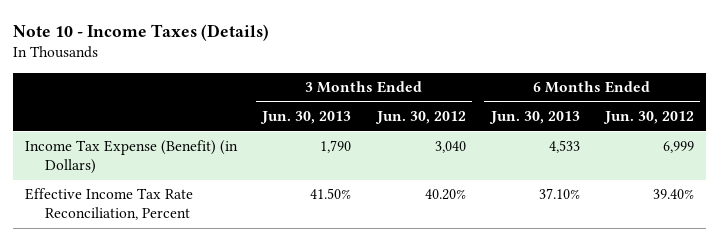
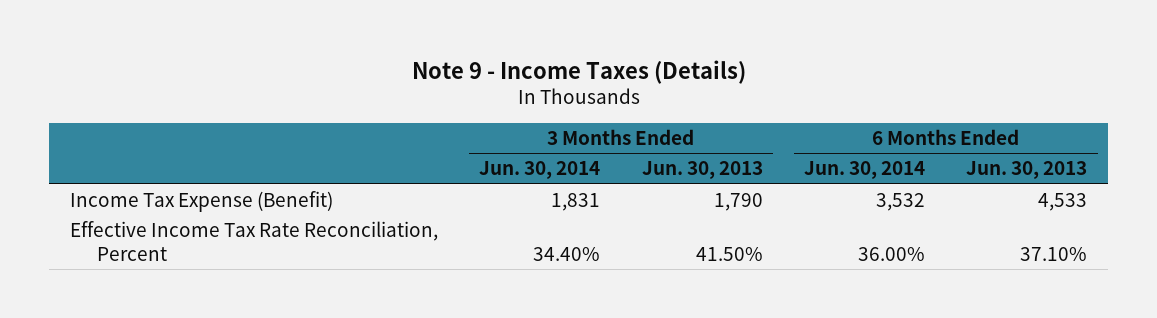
[12,23,269,41] Note 10 - Income Taxes (Details) -> [411,59,746,84] Note 9 - Income Taxes (Details)
[374,111,466,125] Jun. 30, 2012 -> none
[602,111,694,125] Jun. 30, 2012 -> none
none -> [479,161,601,180] Jun. 30, 2014
none -> [804,161,926,180] Jun. 30, 2014
[25,140,239,175] Income Tax Expense (Benefit) (in Dollars) -> [69,191,333,213] Income Tax Expense (Benefit)

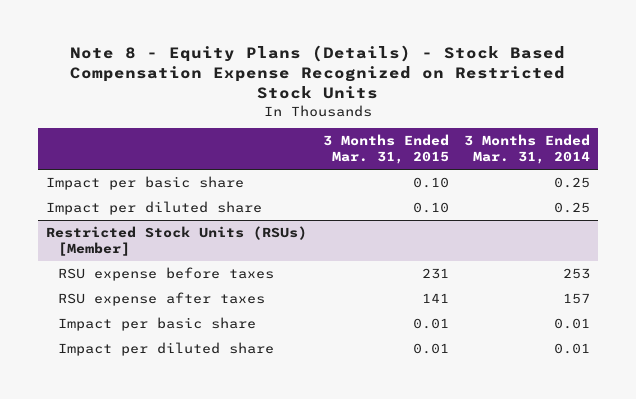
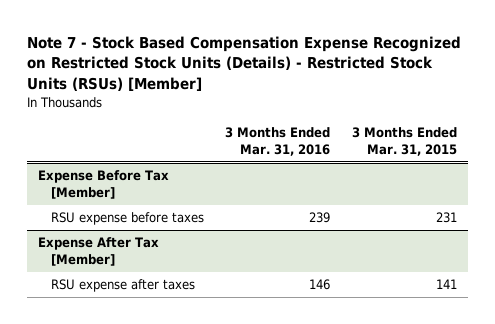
[70,45,566,100] Note 8 - Equity Plans (Details) - Stock Based Compensation Expense Recognized on Restricted Stock Units -> [27,35,462,91] Note 7 - Stock Based Compensation Expense Recognized on Restricted Stock Units (Details) - Restricted Stock Units (RSUs) [Member]
[464,134,591,165] 3 Months Ended Mar. 31, 2014 -> none
none -> [225,127,331,157] 3 Months Ended Mar. 31, 2016
[46,176,245,191] Impact per basic share -> none
[46,201,263,216] Impact per diluted share -> none
[46,226,308,256] Restricted Stock Units (RSUs) [Member] -> [37,170,169,200] Expense Before Tax [Member]
none -> [37,237,159,267] Expense After Tax [Member]
[58,317,257,332] Impact per basic share -> none
[58,342,275,357] Impact per diluted share -> none

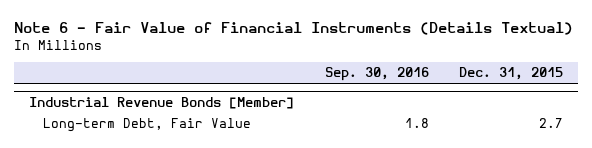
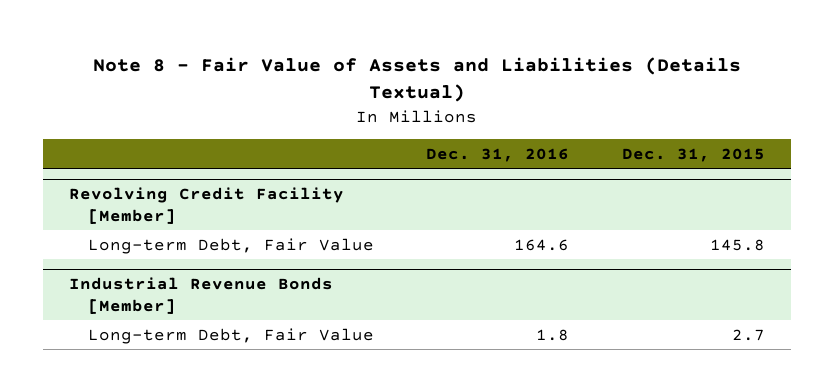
[13,22,573,36] Note 6 - Fair Value of Financial Instruments (Details Textual) -> [93,56,742,102] Note 8 - Fair Value of Assets and Liabilities (Details Textual)
[324,67,429,82] Sep. 30, 2016 -> none
none -> [426,147,570,162] Dec. 31, 2016
none -> [69,187,345,224] Revolving Credit Facility [Member]
none -> [88,237,375,254] Long-term Debt, Fair Value

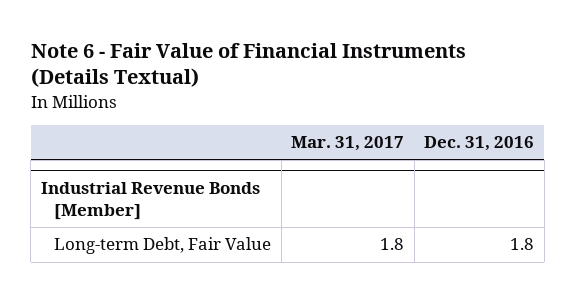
[93,56,742,102] Note 8 - Fair Value of Assets and Liabilities (Details Textual) -> [30,42,466,88] Note 6 - Fair Value of Financial Instruments (Details Textual)
[621,147,765,162] Dec. 31, 2015 -> none
none -> [291,136,405,152] Mar. 31, 2017
[69,187,345,224] Revolving Credit Facility [Member] -> none
[88,237,375,254] Long-term Debt, Fair Value -> none

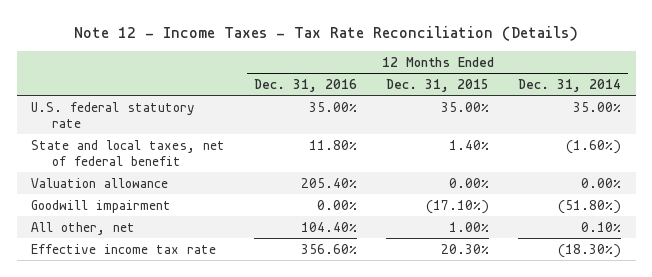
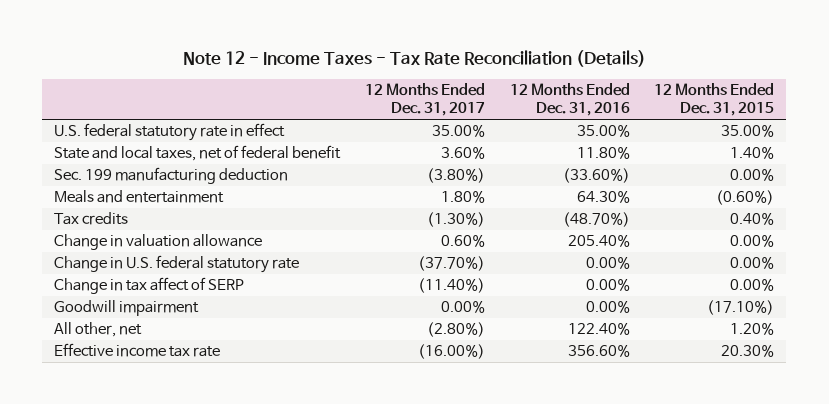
[518,78,622,92] Dec. 31, 2014 -> none
none -> [364,83,485,117] 12 Months Ended Dec. 31, 2017
[31,101,196,128] U.S. federal statutory rate -> [54,123,286,142] U.S. federal statutory rate in effect
none -> [54,167,289,185] Sec. 199 manufacturing deduction
none -> [54,190,225,204] Meals and entertainment
none -> [54,212,129,226] Tax credits
[31,177,169,188] Valuation allowance -> [54,234,263,251] Change in valuation allowance
none -> [54,255,300,274] Change in U.S. federal statutory rate
none -> [54,277,245,295] Change in tax affect of SERP
[301,221,358,232] 104.40% -> [567,322,630,336] 122.40%
[449,221,490,232] 1.00% -> [730,322,775,336] 1.20%

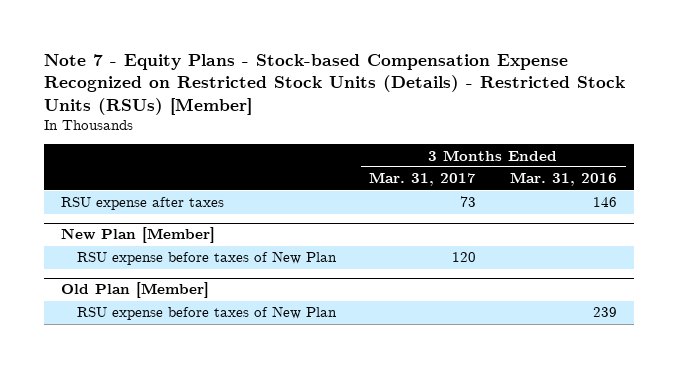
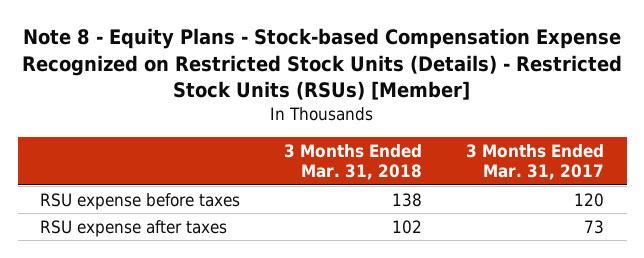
[43,53,625,115] Note 7 - Equity Plans - Stock-based Compensation Expense Recognized on Restricted Stock Units (Details) - Restricted Stock Units (RSUs) [Member] -> [22,28,623,100] Note 8 - Equity Plans - Stock-based Compensation Expense Recognized on Restricted Stock Units (Details) - Restricted Stock Units (RSUs) [Member]
[510,172,618,187] Mar. 31, 2016 -> none
none -> [284,143,423,181] 3 Months Ended Mar. 31, 2018
none -> [39,192,240,210] RSU expense before taxes
[60,227,215,244] New Plan [Member] -> none
[76,251,337,266] RSU expense before taxes of New Plan -> none
[60,282,209,299] Old Plan [Member] -> none
[76,306,337,321] RSU expense before taxes of New Plan -> none

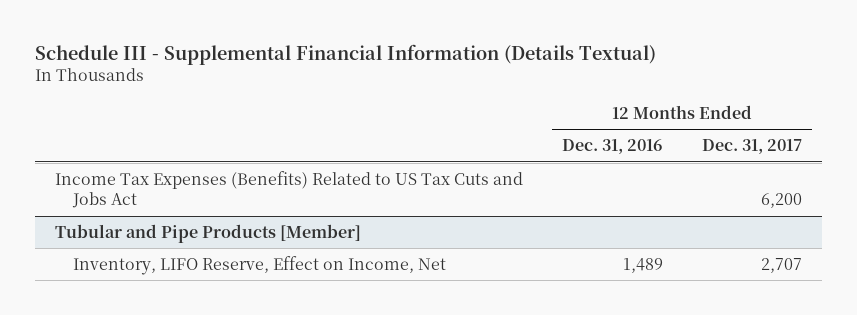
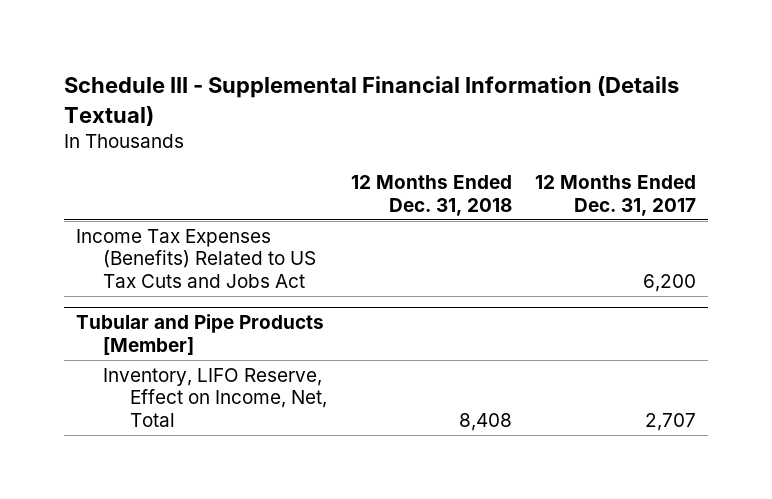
[561,139,663,155] Dec. 31, 2016 -> none
none -> [350,175,512,216] 12 Months Ended Dec. 31, 2018
[72,255,446,275] Inventory, LIFO Reserve, Effect on Income, Net -> [102,367,328,427] Inventory, LIFO Reserve, Effect on Income, Net, Total

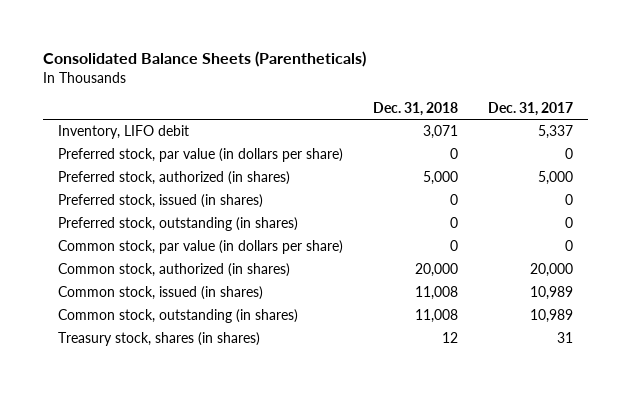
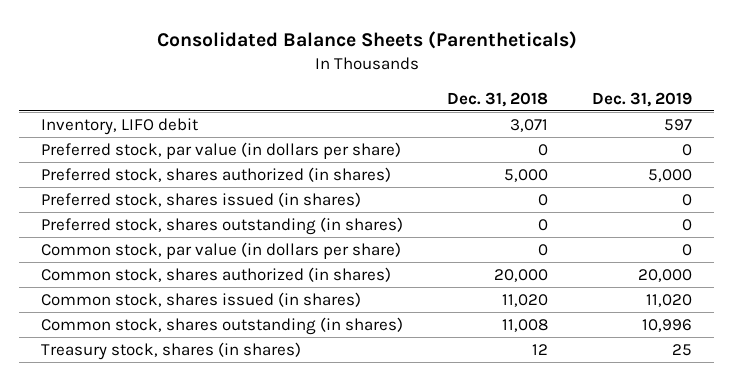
[488,101,574,116] Dec. 31, 2017 -> none
none -> [592,91,693,107] Dec. 31, 2019
[57,171,290,186] Preferred stock, authorized (in shares) -> [41,166,392,182] Preferred stock, shares authorized (in shares)
[57,194,263,209] Preferred stock, issued (in shares) -> [41,191,362,207] Preferred stock, shares issued (in shares)
[57,217,298,232] Preferred stock, outstanding (in shares) -> [41,216,404,235] Preferred stock, shares outstanding (in shares)
[57,263,290,278] Common stock, authorized (in shares) -> [41,266,392,282] Common stock, shares authorized (in shares)
[57,286,263,301] Common stock, issued (in shares) -> [41,291,362,307] Common stock, shares issued (in shares)
[414,286,458,301] 11,008 -> [502,293,549,307] 11,020
[57,309,298,324] Common stock, outstanding (in shares) -> [41,316,404,335] Common stock, shares outstanding (in shares)

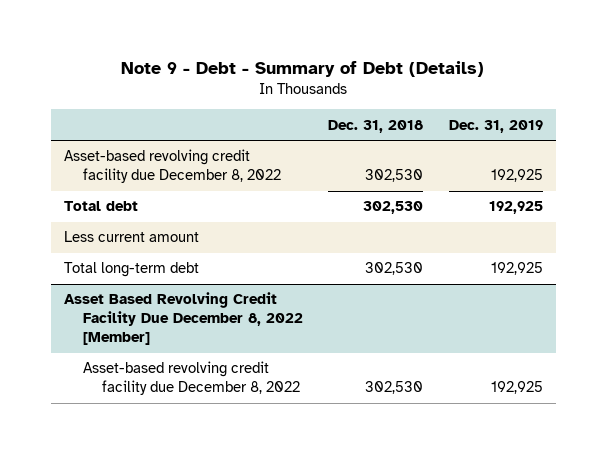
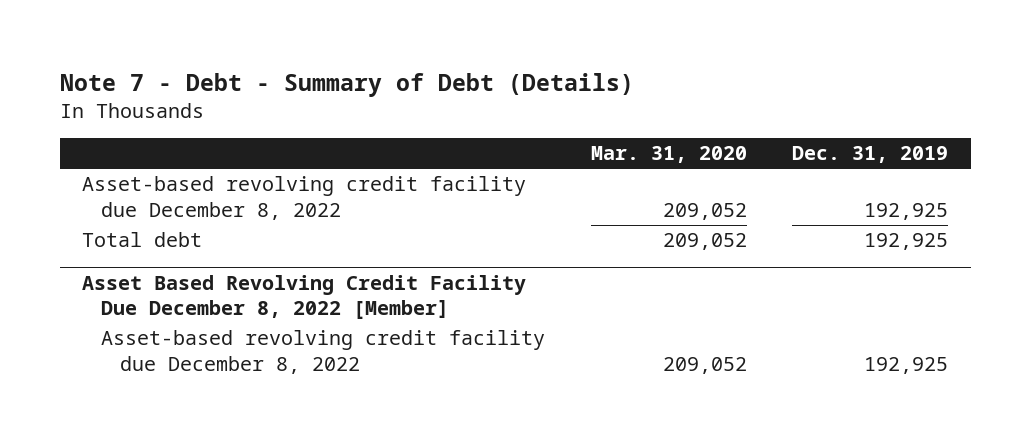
[121,61,485,78] Note 9 - Debt - Summary of Debt (Details) -> [59,72,634,97] Note 7 - Debt - Summary of Debt (Details)
[328,119,424,133] Dec. 31, 2018 -> none
none -> [590,146,747,164] Mar. 31, 2020
[63,231,199,243] Less current amount -> none
[63,262,199,278] Total long-term debt -> none

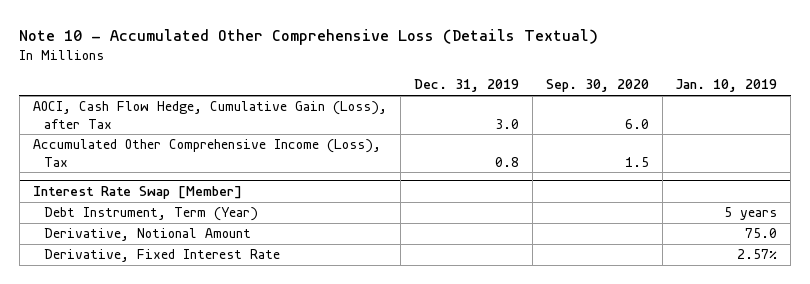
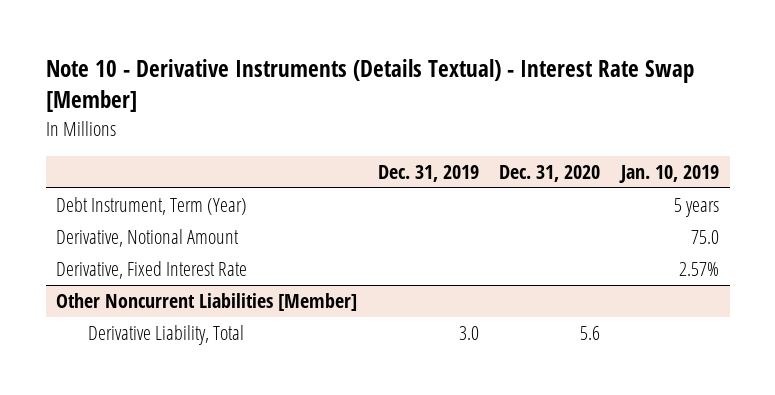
[19,29,599,46] Note 10 - Accumulated Other Comprehensive Loss (Details Textual) -> [45,59,694,113] Note 10 - Derivative Instruments (Details Textual) - Interest Rate Swap [Member]
[545,79,649,93] Sep. 30, 2020 -> none
none -> [499,164,601,182] Dec. 31, 2020
[32,101,387,129] AOCI, Cash Flow Hedge, Cumulative Gain (Loss), after Tax -> none
[32,139,381,167] Accumulated Other Comprehensive Income (Loss), Tax -> none
[32,186,242,200] Interest Rate Swap [Member] -> none
none -> [56,293,358,312] Other Noncurrent Liabilities [Member]
none -> [88,325,245,346] Derivative Liability, Total

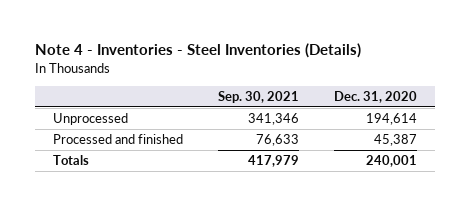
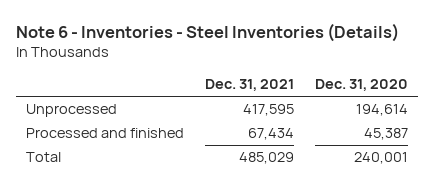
[35,43,362,59] Note 4 - Inventories - Steel Inventories (Details) -> [15,23,399,43] Note 6 - Inventories - Steel Inventories (Details)
[218,91,300,104] Sep. 30, 2021 -> none
none -> [204,79,294,92] Dec. 31, 2021
[52,155,89,166] Totals -> [26,152,62,163] Total

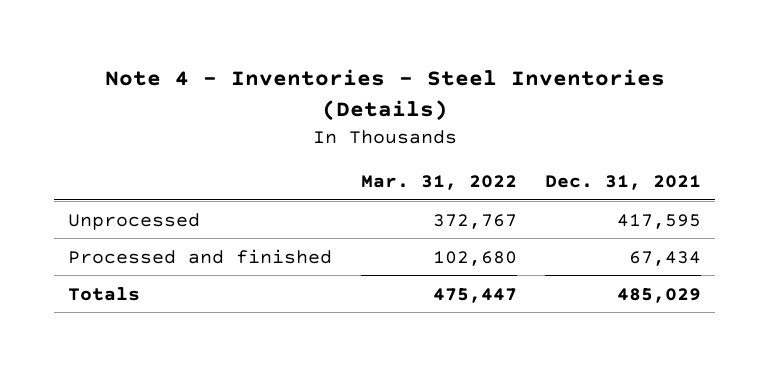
[15,23,399,43] Note 6 - Inventories - Steel Inventories (Details) -> [104,69,665,121] Note 4 - Inventories - Steel Inventories (Details)
[314,79,408,92] Dec. 31, 2020 -> none
none -> [360,174,517,190] Mar. 31, 2022
[26,152,62,163] Total -> [68,286,141,301] Totals

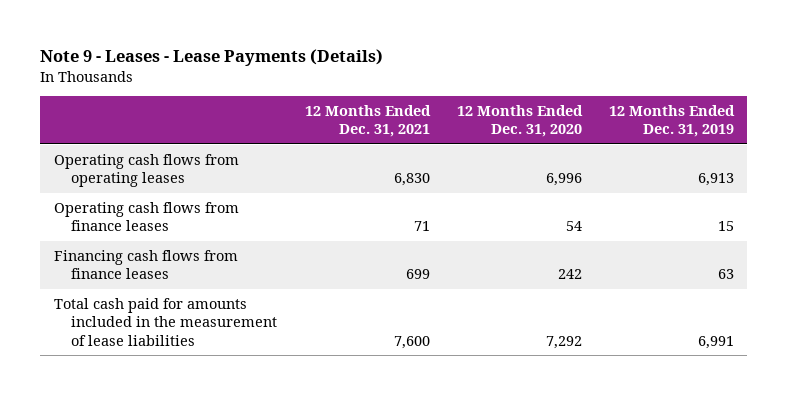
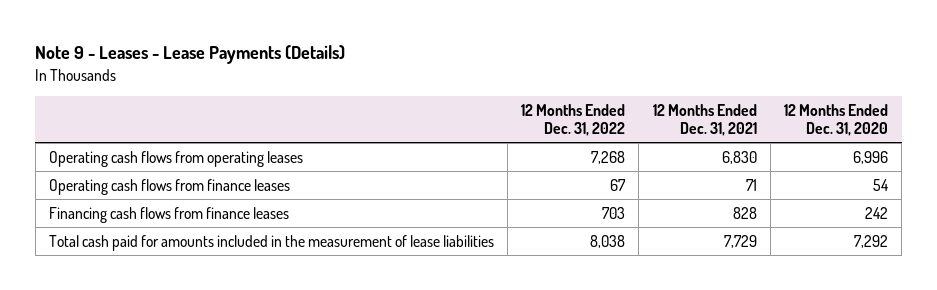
[608,104,735,138] 12 Months Ended Dec. 31, 2019 -> none
none -> [521,103,626,137] 12 Months Ended Dec. 31, 2022
[405,269,430,280] 699 -> [732,206,757,219] 828
[393,335,430,349] 7,600 -> [723,234,757,248] 7,729

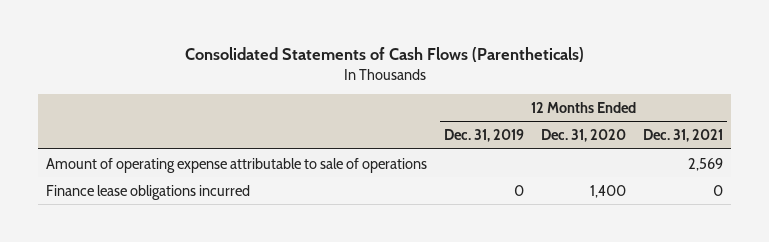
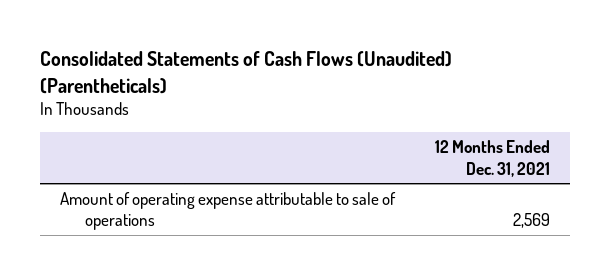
[184,47,584,63] Consolidated Statements of Cash Flows (Parentheticals) -> [40,51,453,94] Consolidated Statements of Cash Flows (Unaudited) (Parentheticals)
[444,129,525,143] Dec. 31, 2019 -> none
[541,129,627,143] Dec. 31, 2020 -> none
[46,184,251,200] Finance lease obligations incurred -> none

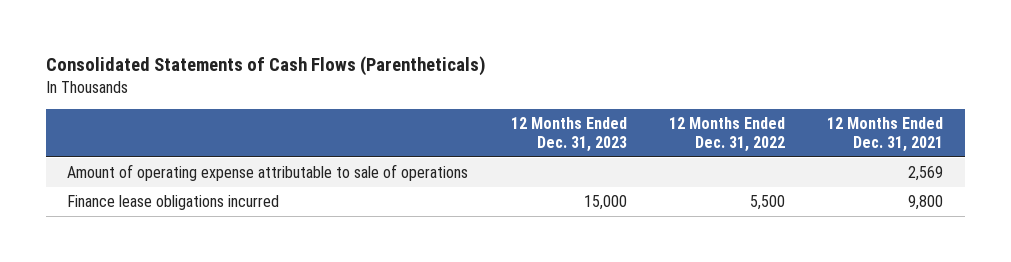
[40,51,453,94] Consolidated Statements of Cash Flows (Unaudited) (Parentheticals) -> [46,56,487,77] Consolidated Statements of Cash Flows (Parentheticals)
none -> [510,116,627,153] 12 Months Ended Dec. 31, 2023
none -> [669,116,786,153] 12 Months Ended Dec. 31, 2022
none -> [67,195,280,211] Finance lease obligations incurred

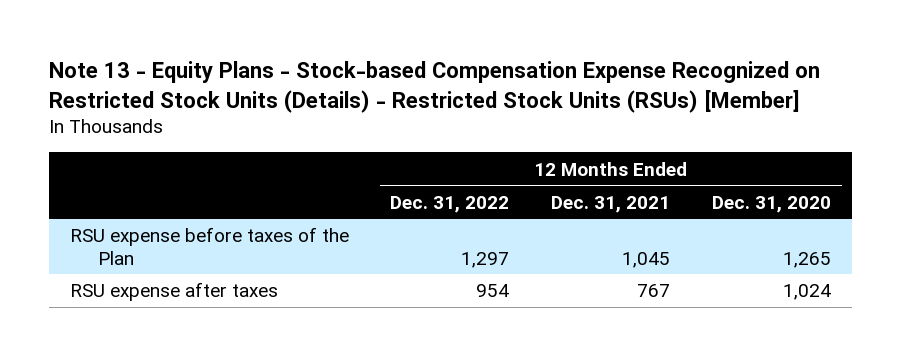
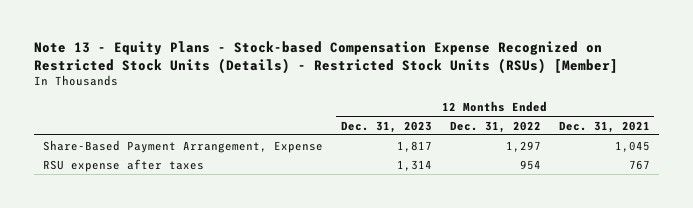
[712,195,832,213] Dec. 31, 2020 -> none
none -> [340,120,432,133] Dec. 31, 2023
[69,227,349,265] RSU expense before taxes of the Plan -> [42,139,323,153] Share-Based Payment Arrangement, Expense

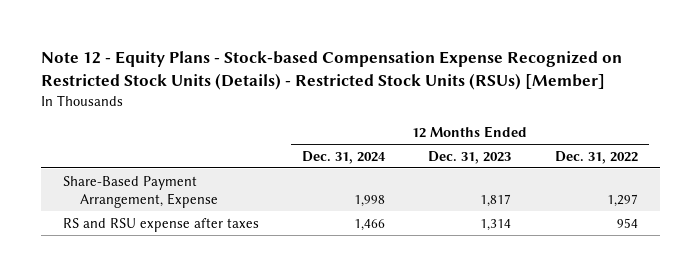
[33,40,618,74] Note 13 - Equity Plans - Stock-based Compensation Expense Recognized on Restricted Stock Units (Details) - Restricted Stock Units (RSUs) [Member] -> [40,51,622,91] Note 12 - Equity Plans - Stock-based Compensation Expense Recognized on Restricted Stock Units (Details) - Restricted Stock Units (RSUs) [Member]
[558,120,650,133] Dec. 31, 2021 -> none
none -> [302,150,387,164] Dec. 31, 2024
[42,158,204,172] RSU expense after taxes -> [62,217,259,232] RS and RSU expense after taxes

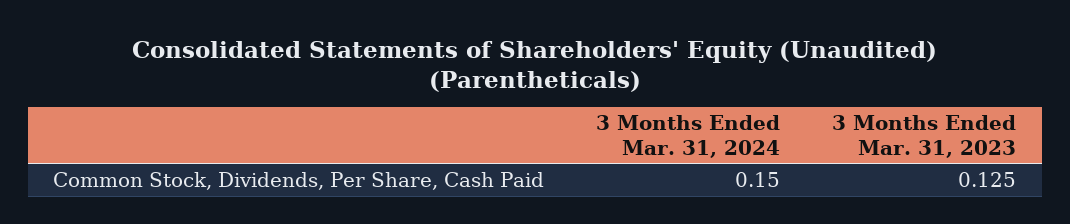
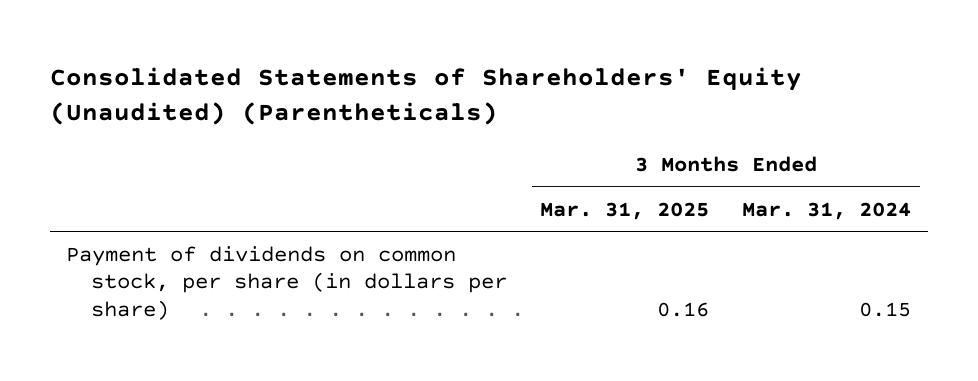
[832,115,1017,158] 3 Months Ended Mar. 31, 2023 -> none
none -> [540,201,710,220] Mar. 31, 2025
[53,172,545,191] Common Stock, Dividends, Per Share, Cash Paid -> [66,245,508,320] Payment of dividends on common stock, per share (in dollars per share)

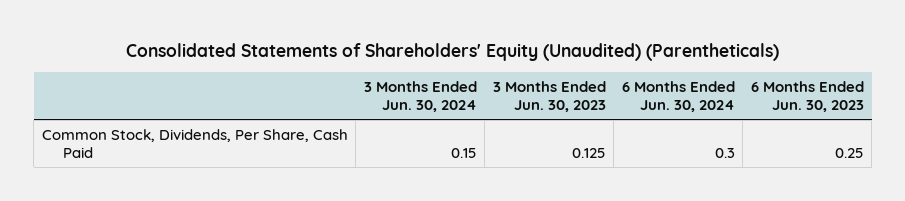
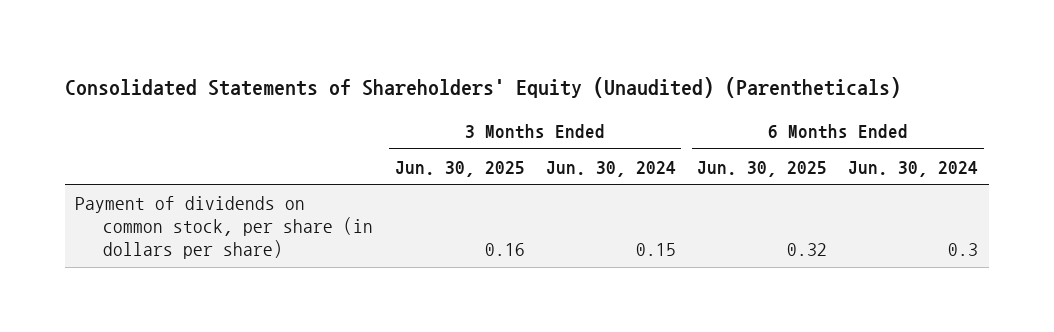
[492,80,606,113] 3 Months Ended Jun. 30, 2023 -> none
[750,80,864,113] 6 Months Ended Jun. 30, 2023 -> none
none -> [394,160,525,177] Jun. 30, 2025
none -> [697,160,828,177] Jun. 30, 2025
[41,128,348,159] Common Stock, Dividends, Per Share, Cash Paid -> [75,195,374,260] Payment of dividends on common stock, per share (in dollars per share)

